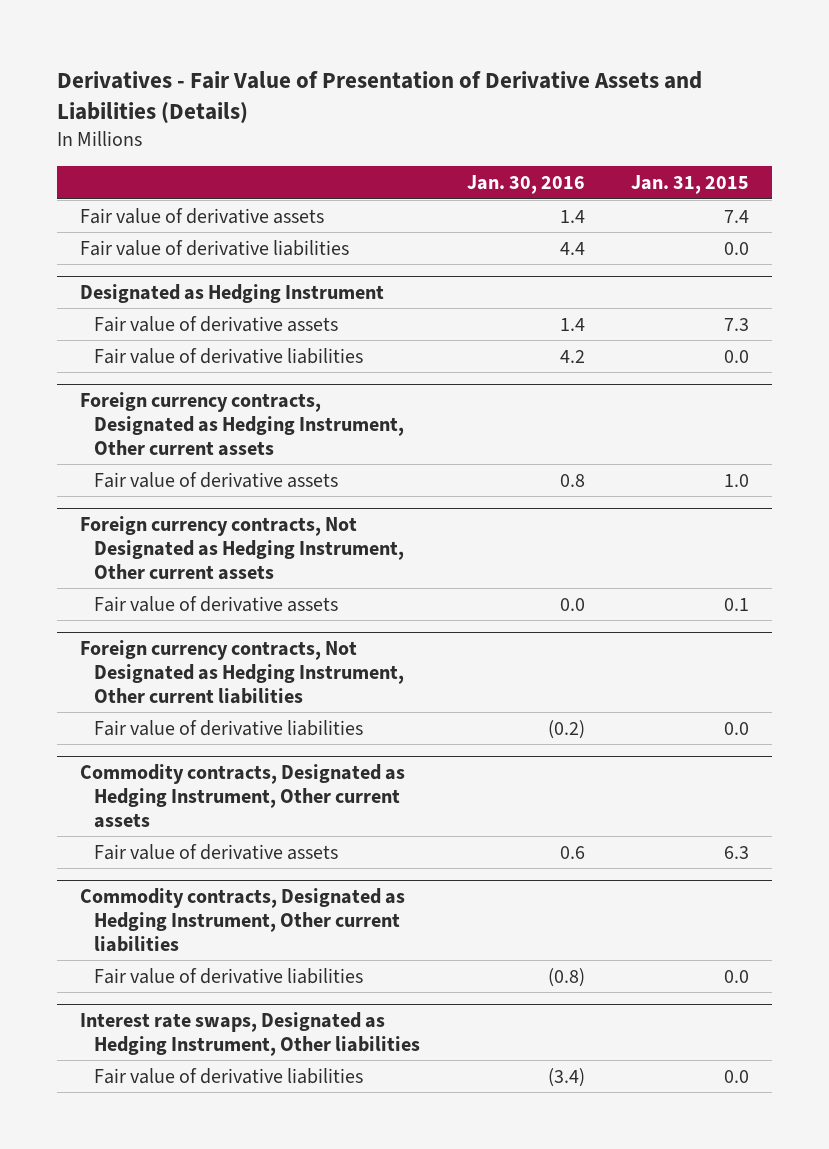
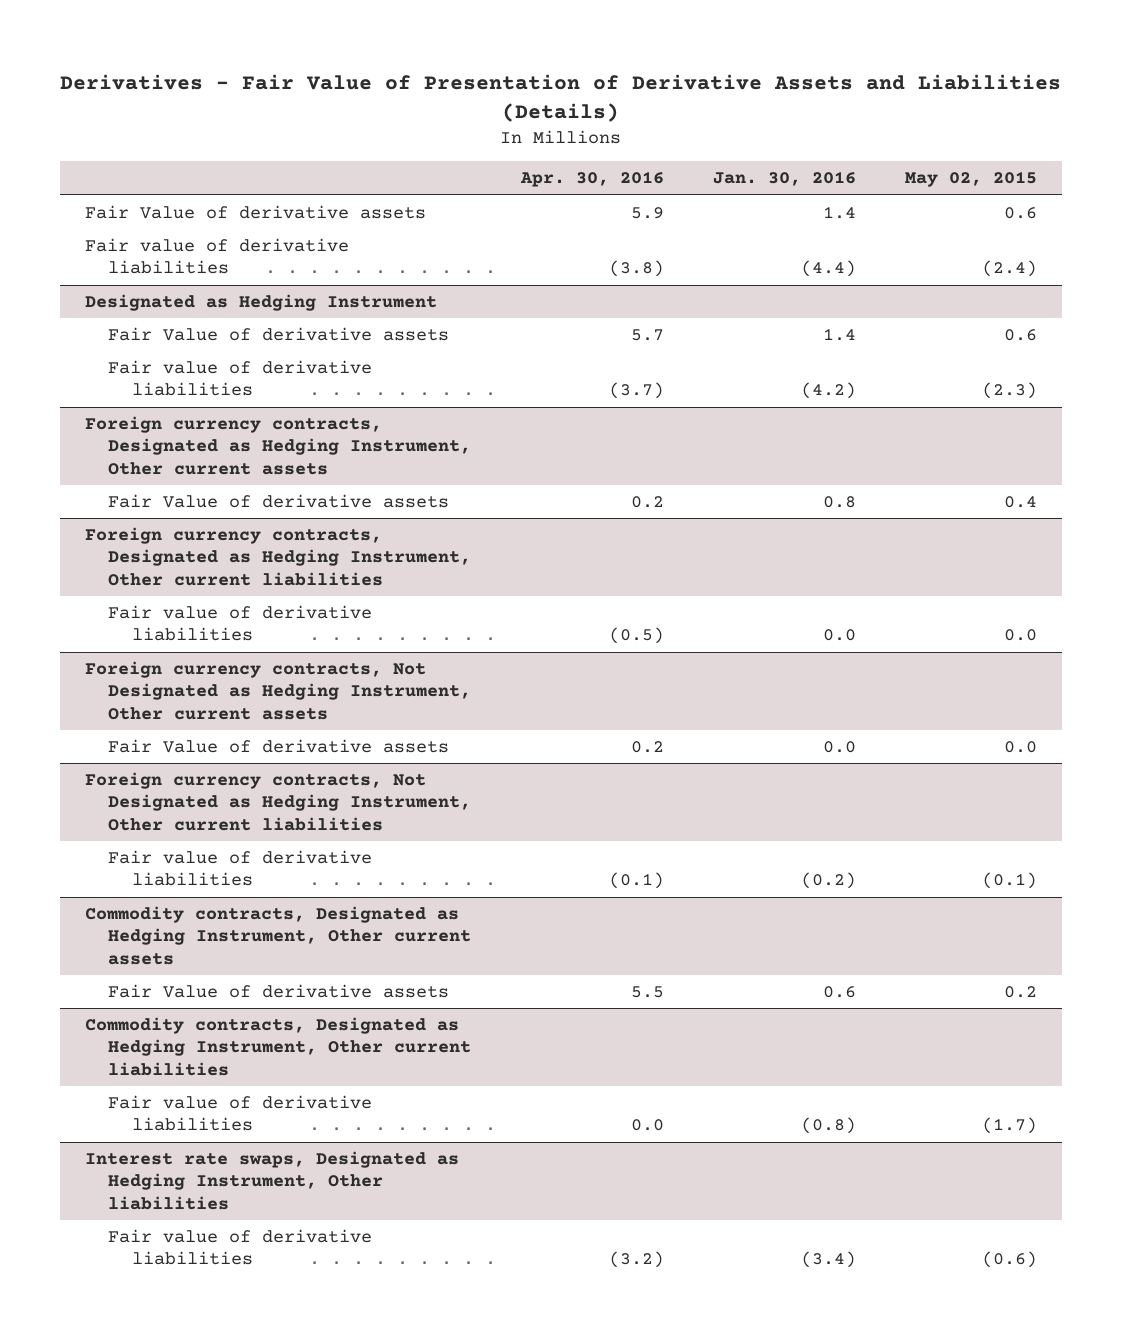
[630,175,749,195] Jan. 31, 2015 -> none
none -> [519,171,664,188] Apr. 30, 2016
none -> [905,171,1038,188] May 02, 2015
[79,207,324,224] Fair value of derivative assets -> [84,205,426,220] Fair Value of derivative assets
[559,241,585,255] 4.4 -> [801,260,857,278] (4.4)
[94,315,339,332] Fair value of derivative assets -> [108,327,450,342] Fair Value of derivative assets
[559,349,585,363] 4.2 -> [801,382,857,400] (4.2)
[94,471,339,488] Fair value of derivative assets -> [108,494,450,509] Fair Value of derivative assets
none -> [84,527,472,586] Foreign currency contracts, Designated as Hedging Instrument, Other current liabilities
none -> [108,605,373,642] Fair value of derivative liabilities
[94,595,339,612] Fair value of derivative assets -> [108,739,450,754] Fair Value of derivative assets
[94,843,339,860] Fair value of derivative assets -> [108,984,450,999] Fair Value of derivative assets

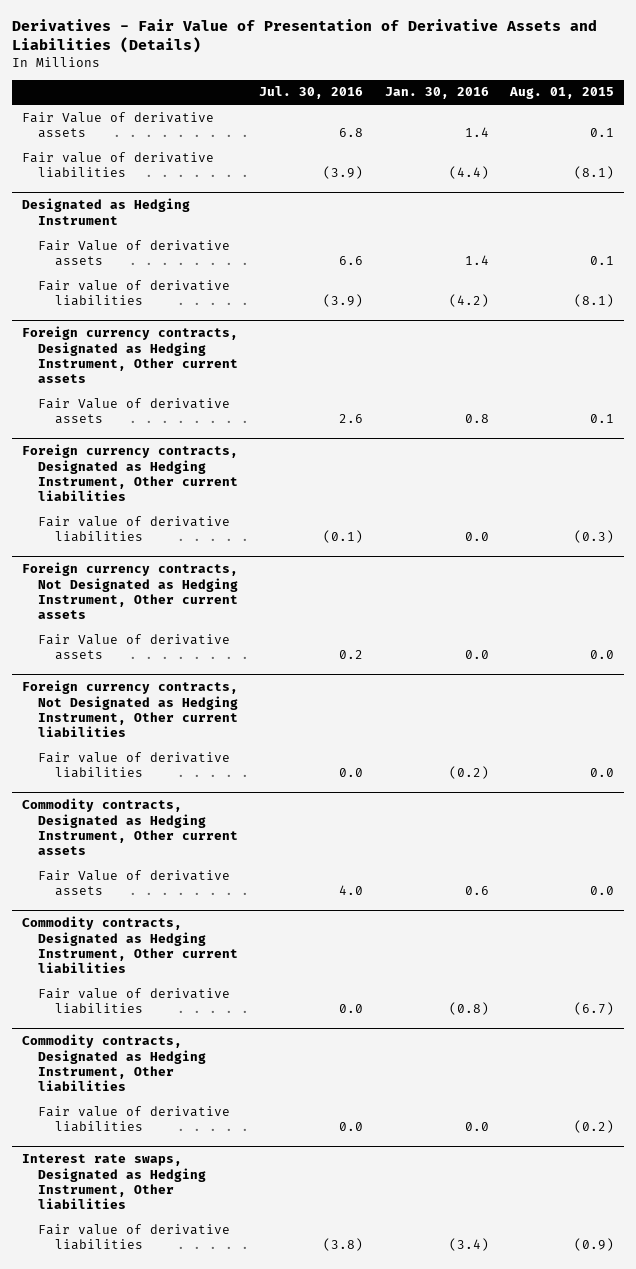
[519,171,664,188] Apr. 30, 2016 -> none
[905,171,1038,188] May 02, 2015 -> none
none -> [259,86,364,100] Jul. 30, 2016
none -> [508,87,614,100] Aug. 01, 2015
none -> [22,1034,207,1092] Commodity contracts, Designated as Hedging Instrument, Other liabilities
none -> [38,1105,231,1133] Fair value of derivative liabilities

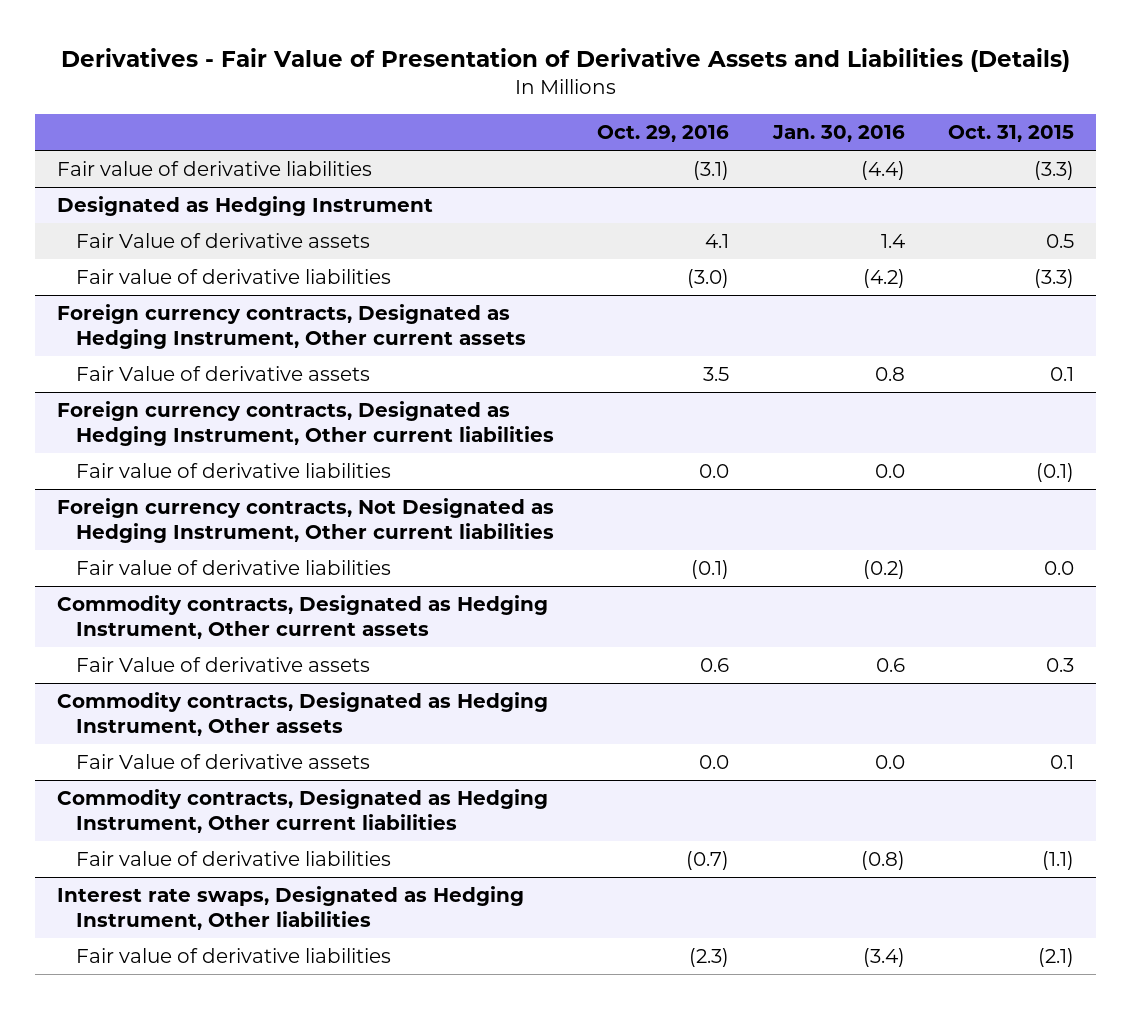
[259,86,364,100] Jul. 30, 2016 -> none
[508,87,614,100] Aug. 01, 2015 -> none
none -> [597,125,730,143] Oct. 29, 2016
none -> [948,125,1075,143] Oct. 31, 2015
[22,111,215,139] Fair Value of derivative assets -> none
[22,562,239,620] Foreign currency contracts, Not Designated as Hedging Instrument, Other current assets -> none
[38,633,231,661] Fair Value of derivative assets -> none
none -> [56,692,548,736] Commodity contracts, Designated as Hedging Instrument, Other assets
none -> [76,754,371,770] Fair Value of derivative assets
[22,1034,207,1092] Commodity contracts, Designated as Hedging Instrument, Other liabilities -> none
[38,1105,231,1133] Fair value of derivative liabilities -> none

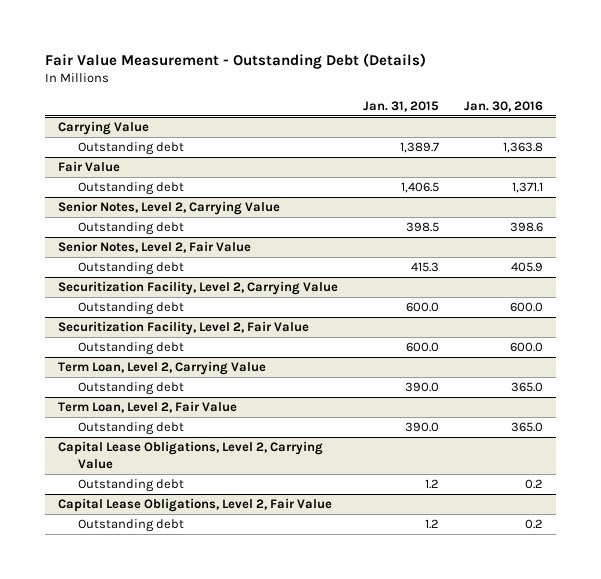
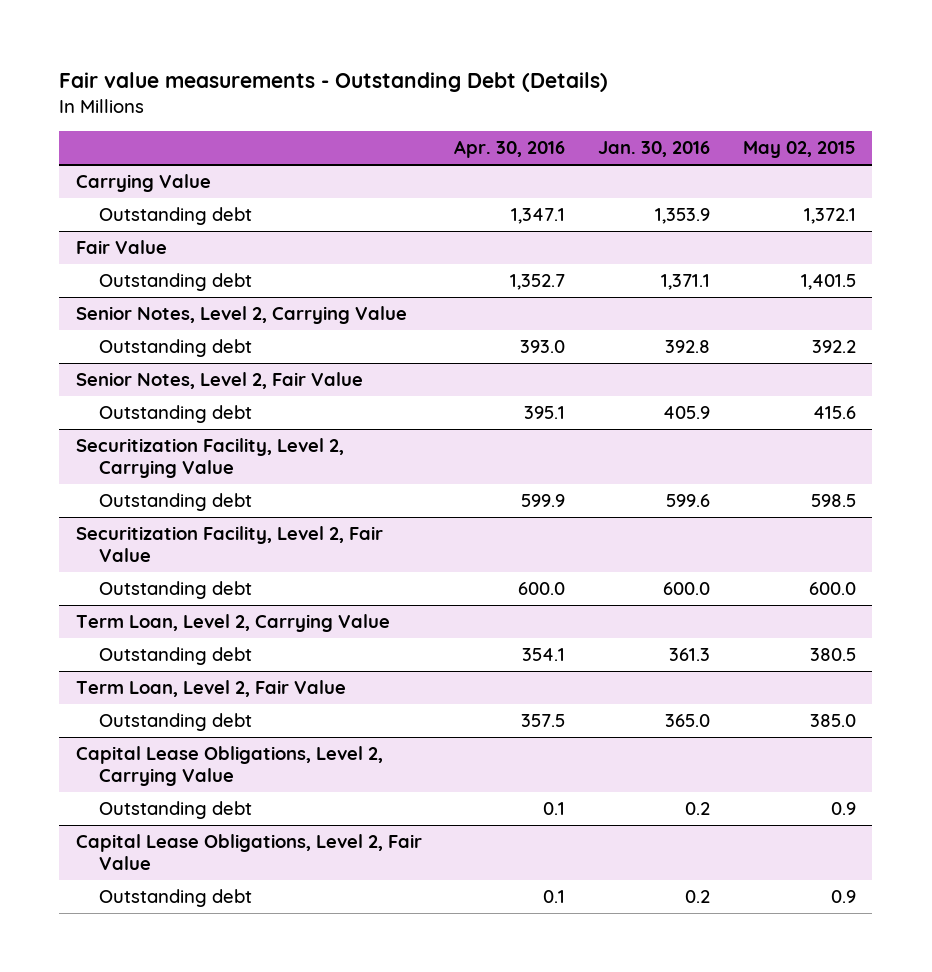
[44,52,426,69] Fair Value Measurement - Outstanding Debt (Details) -> [59,71,609,92] Fair value measurements - Outstanding Debt (Details)
[362,100,439,112] Jan. 31, 2015 -> none
none -> [454,140,566,159] Apr. 30, 2016
none -> [742,141,856,159] May 02, 2015
[503,142,544,154] 1,363.8 -> [655,207,711,224] 1,353.9
[510,222,544,233] 398.6 -> [665,339,711,353] 392.8
[510,302,544,313] 600.0 -> [666,493,711,507] 599.6
[511,382,544,393] 365.0 -> [669,647,711,661] 361.3

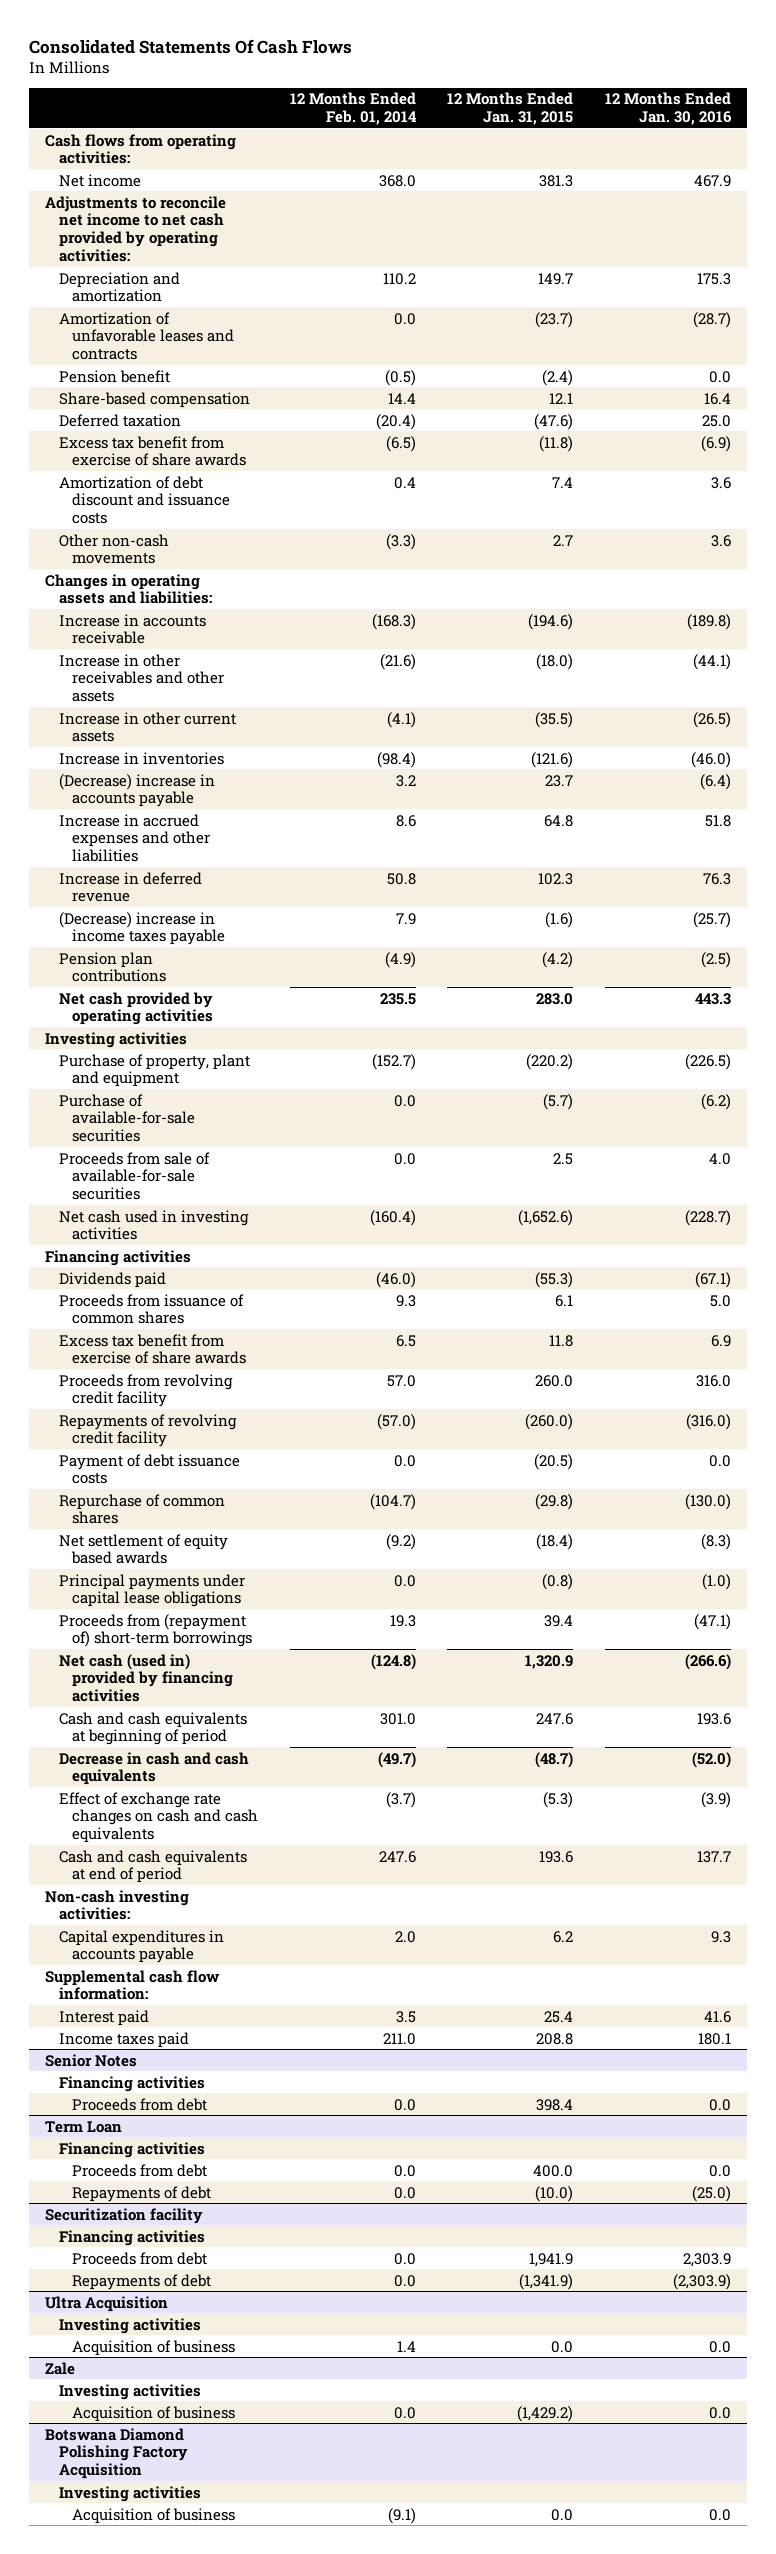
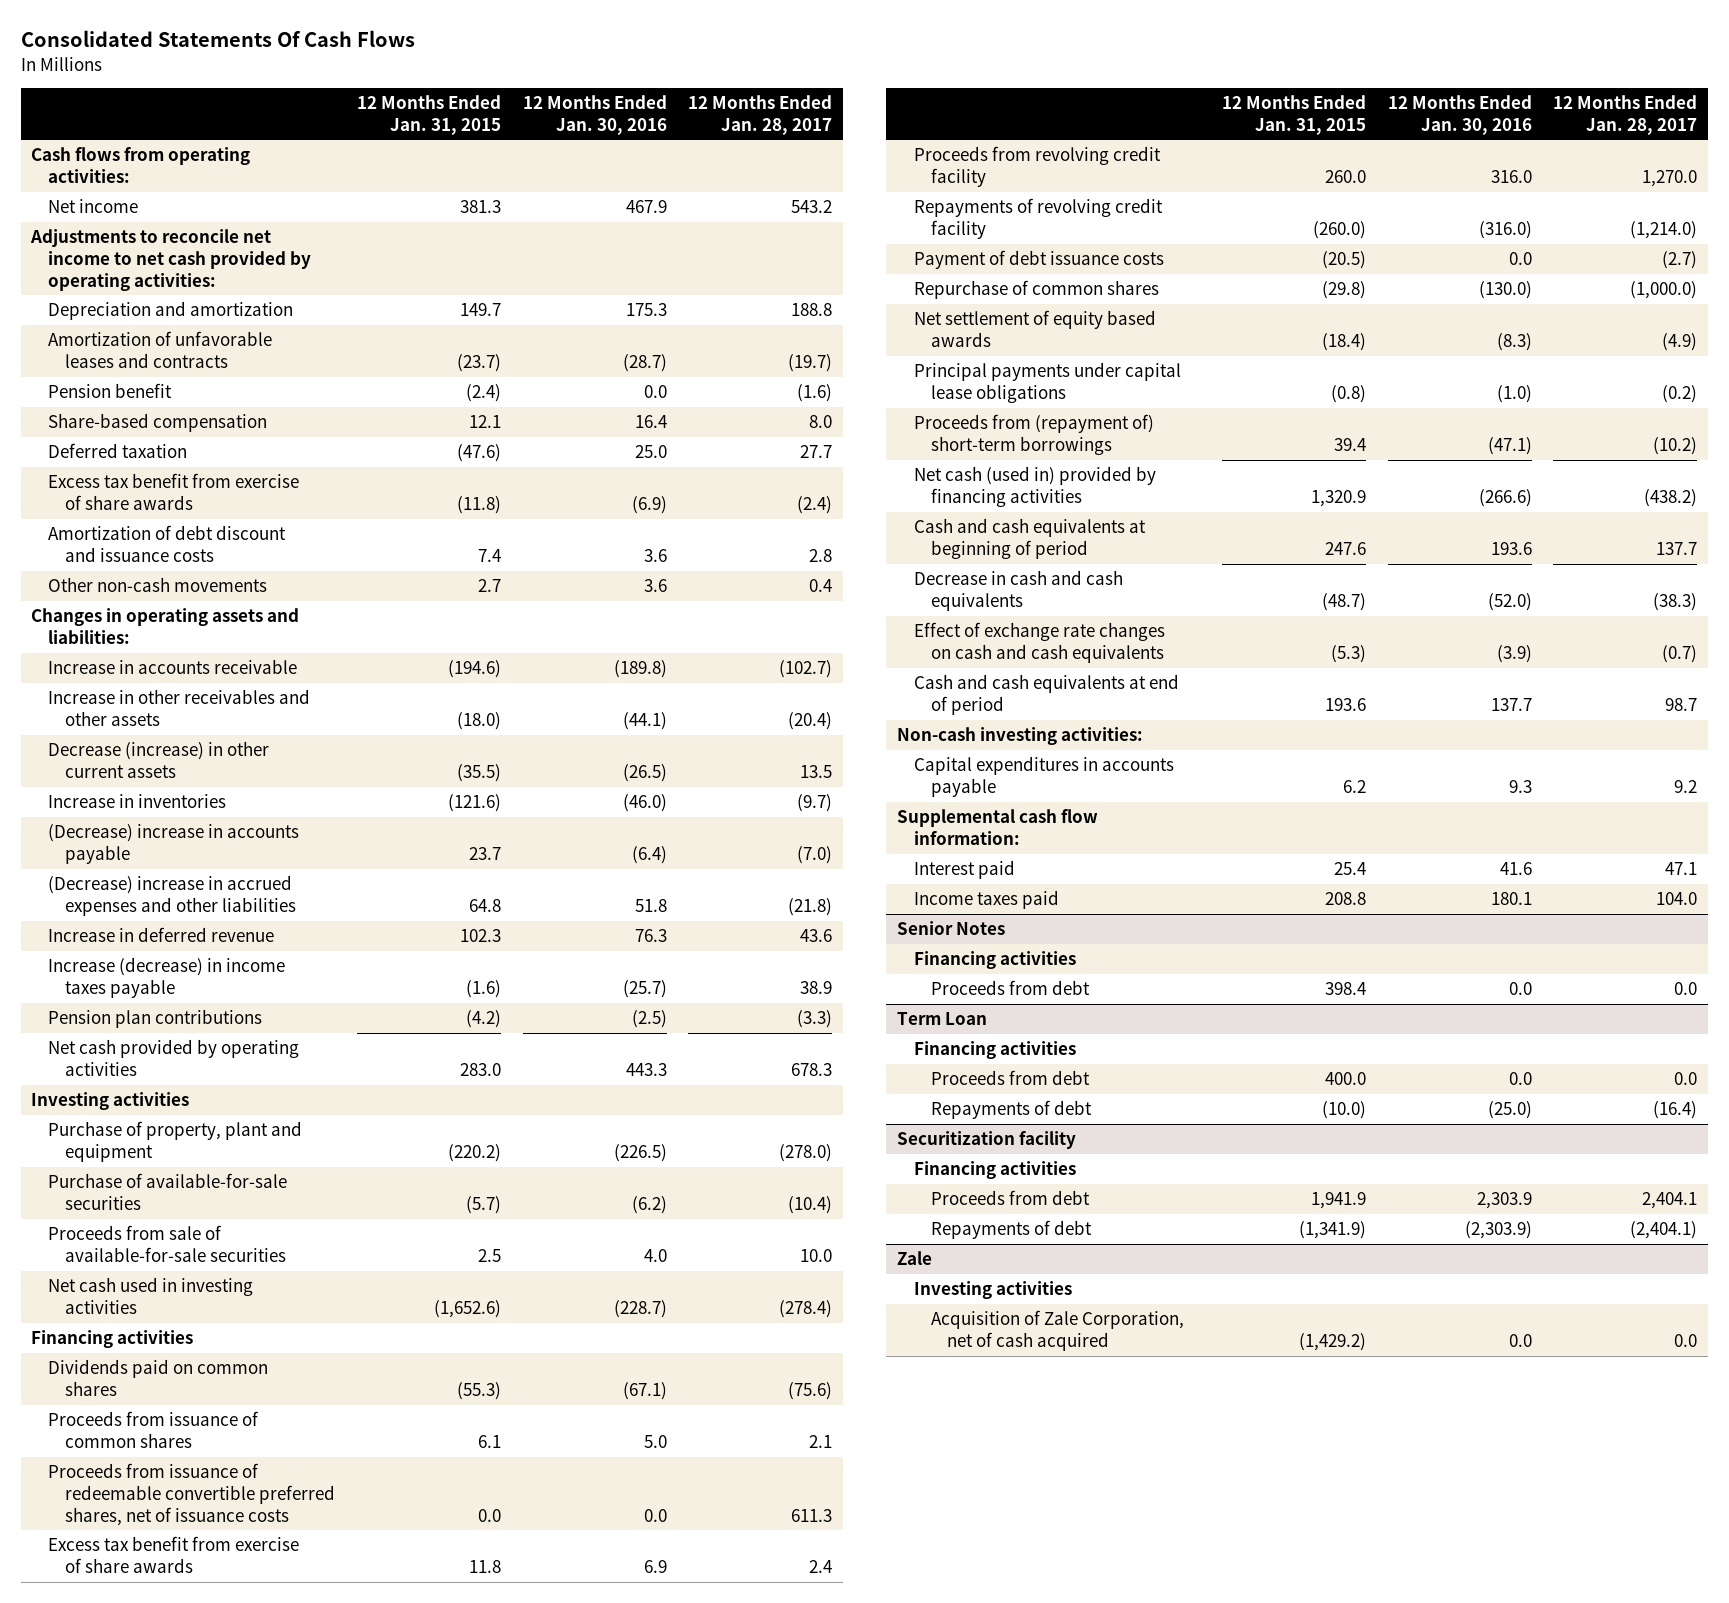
[289,92,417,126] 12 Months Ended Feb. 01, 2014 -> none
none -> [688,94,833,135] 12 Months Ended Jan. 28, 2017
[58,711,236,743] Increase in other current assets -> [48,741,270,778] Decrease (increase) in other current assets
[58,813,211,863] Increase in accrued expenses and other liabilities -> [48,875,297,916] (Decrease) increase in accrued expenses and other liabilities
[58,911,226,946] (Decrease) increase in income taxes payable -> [48,957,286,998] Increase (decrease) in income taxes payable
[58,1271,166,1288] Dividends paid -> [48,1359,269,1396] Dividends paid on common shares
none -> [48,1463,336,1526] Proceeds from issuance of redeemable convertible preferred shares, net of issuance costs
[45,2295,169,2312] Ultra Acquisition -> none
[58,2317,201,2334] Investing activities -> none
[72,2339,236,2356] Acquisition of business -> none
[45,2427,188,2480] Botswana Diamond Polishing Factory Acquisition -> none
[58,2485,201,2502] Investing activities -> none
[72,2507,236,2524] Acquisition of business -> none
[72,2405,236,2422] Acquisition of business -> [930,1310,1184,1351] Acquisition of Zale Corporation, net of cash acquired

